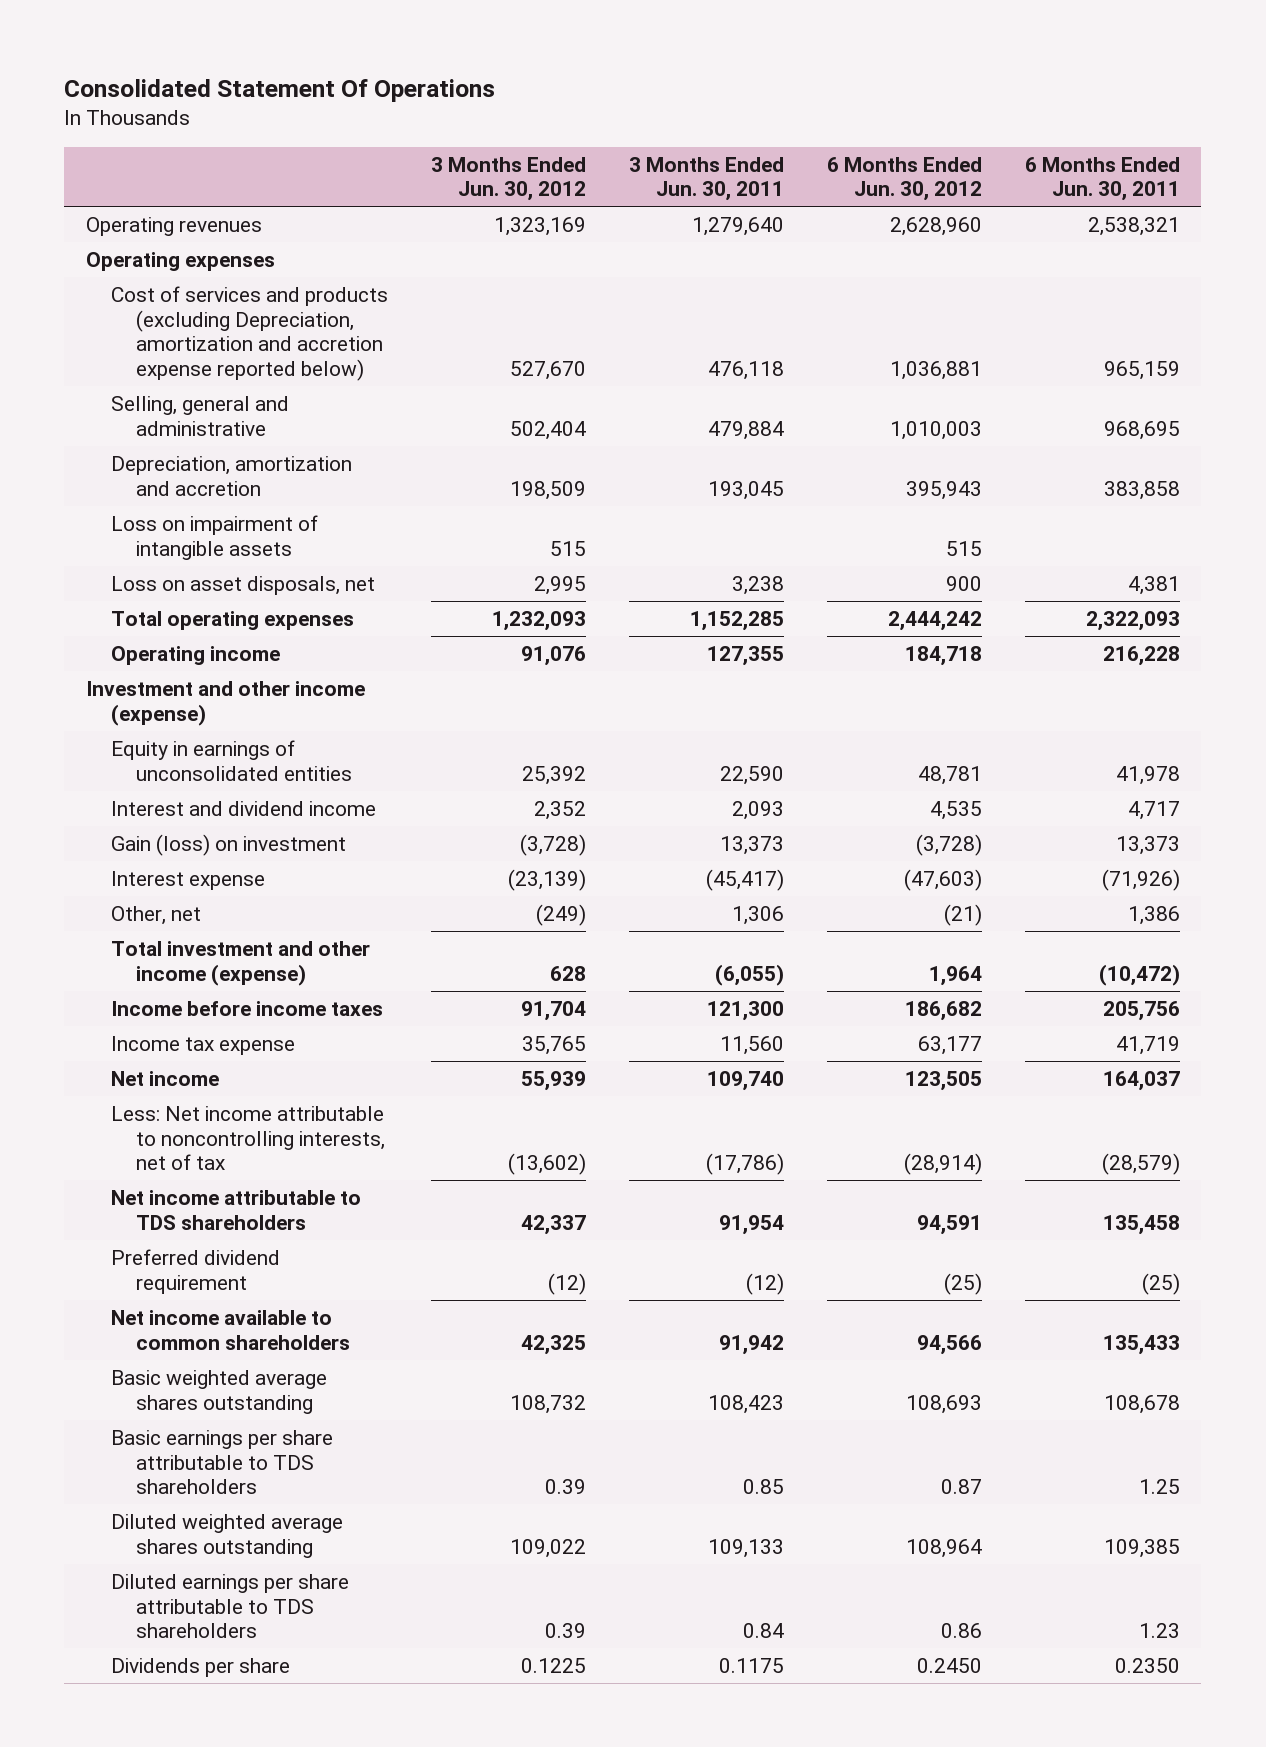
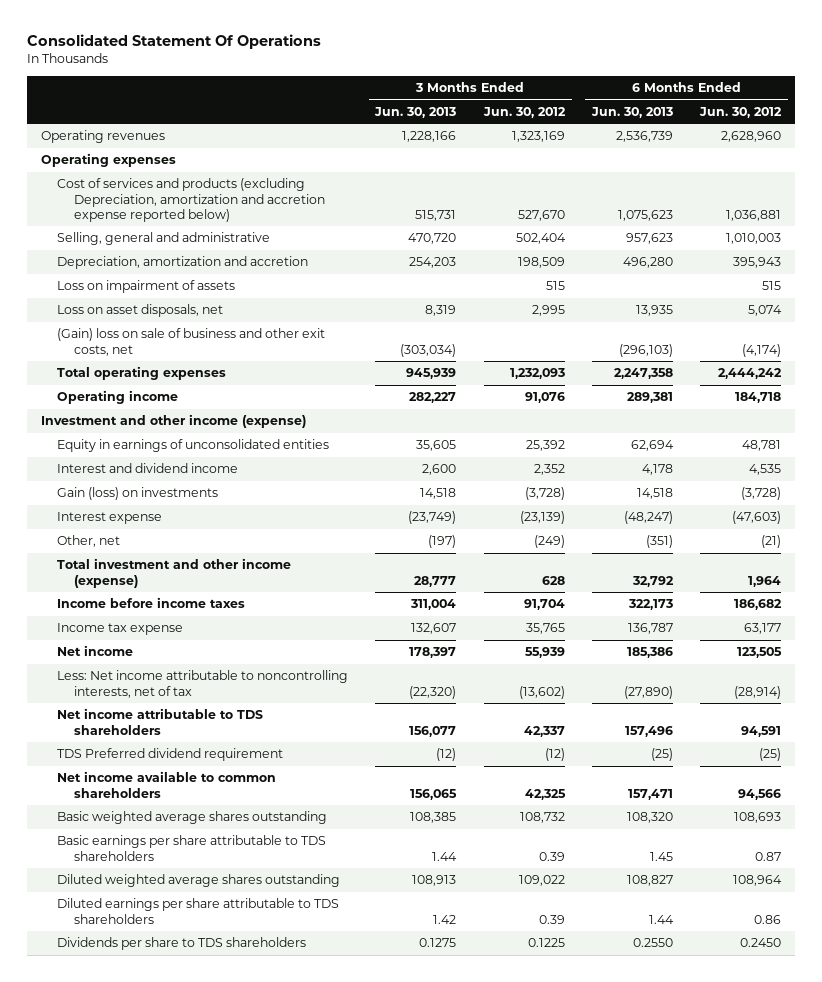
[628,156,784,202] 3 Months Ended Jun. 30, 2011 -> none
[1024,156,1180,202] 6 Months Ended Jun. 30, 2011 -> none
none -> [374,106,457,118] Jun. 30, 2013
none -> [591,106,674,118] Jun. 30, 2013
[110,515,318,560] Loss on impairment of intangible assets -> [57,280,236,294] Loss on impairment of assets
[945,576,982,592] 900 -> [748,305,783,317] 5,074
none -> [57,328,326,356] (Gain) loss on sale of business and other exit costs, net
[110,834,346,857] Gain (loss) on investment -> [57,487,219,501] Gain (loss) on investments
[110,1249,280,1294] Preferred dividend requirement -> [57,748,284,762] TDS Preferred dividend requirement
[110,1658,290,1678] Dividends per share -> [57,937,307,951] Dividends per share to TDS shareholders

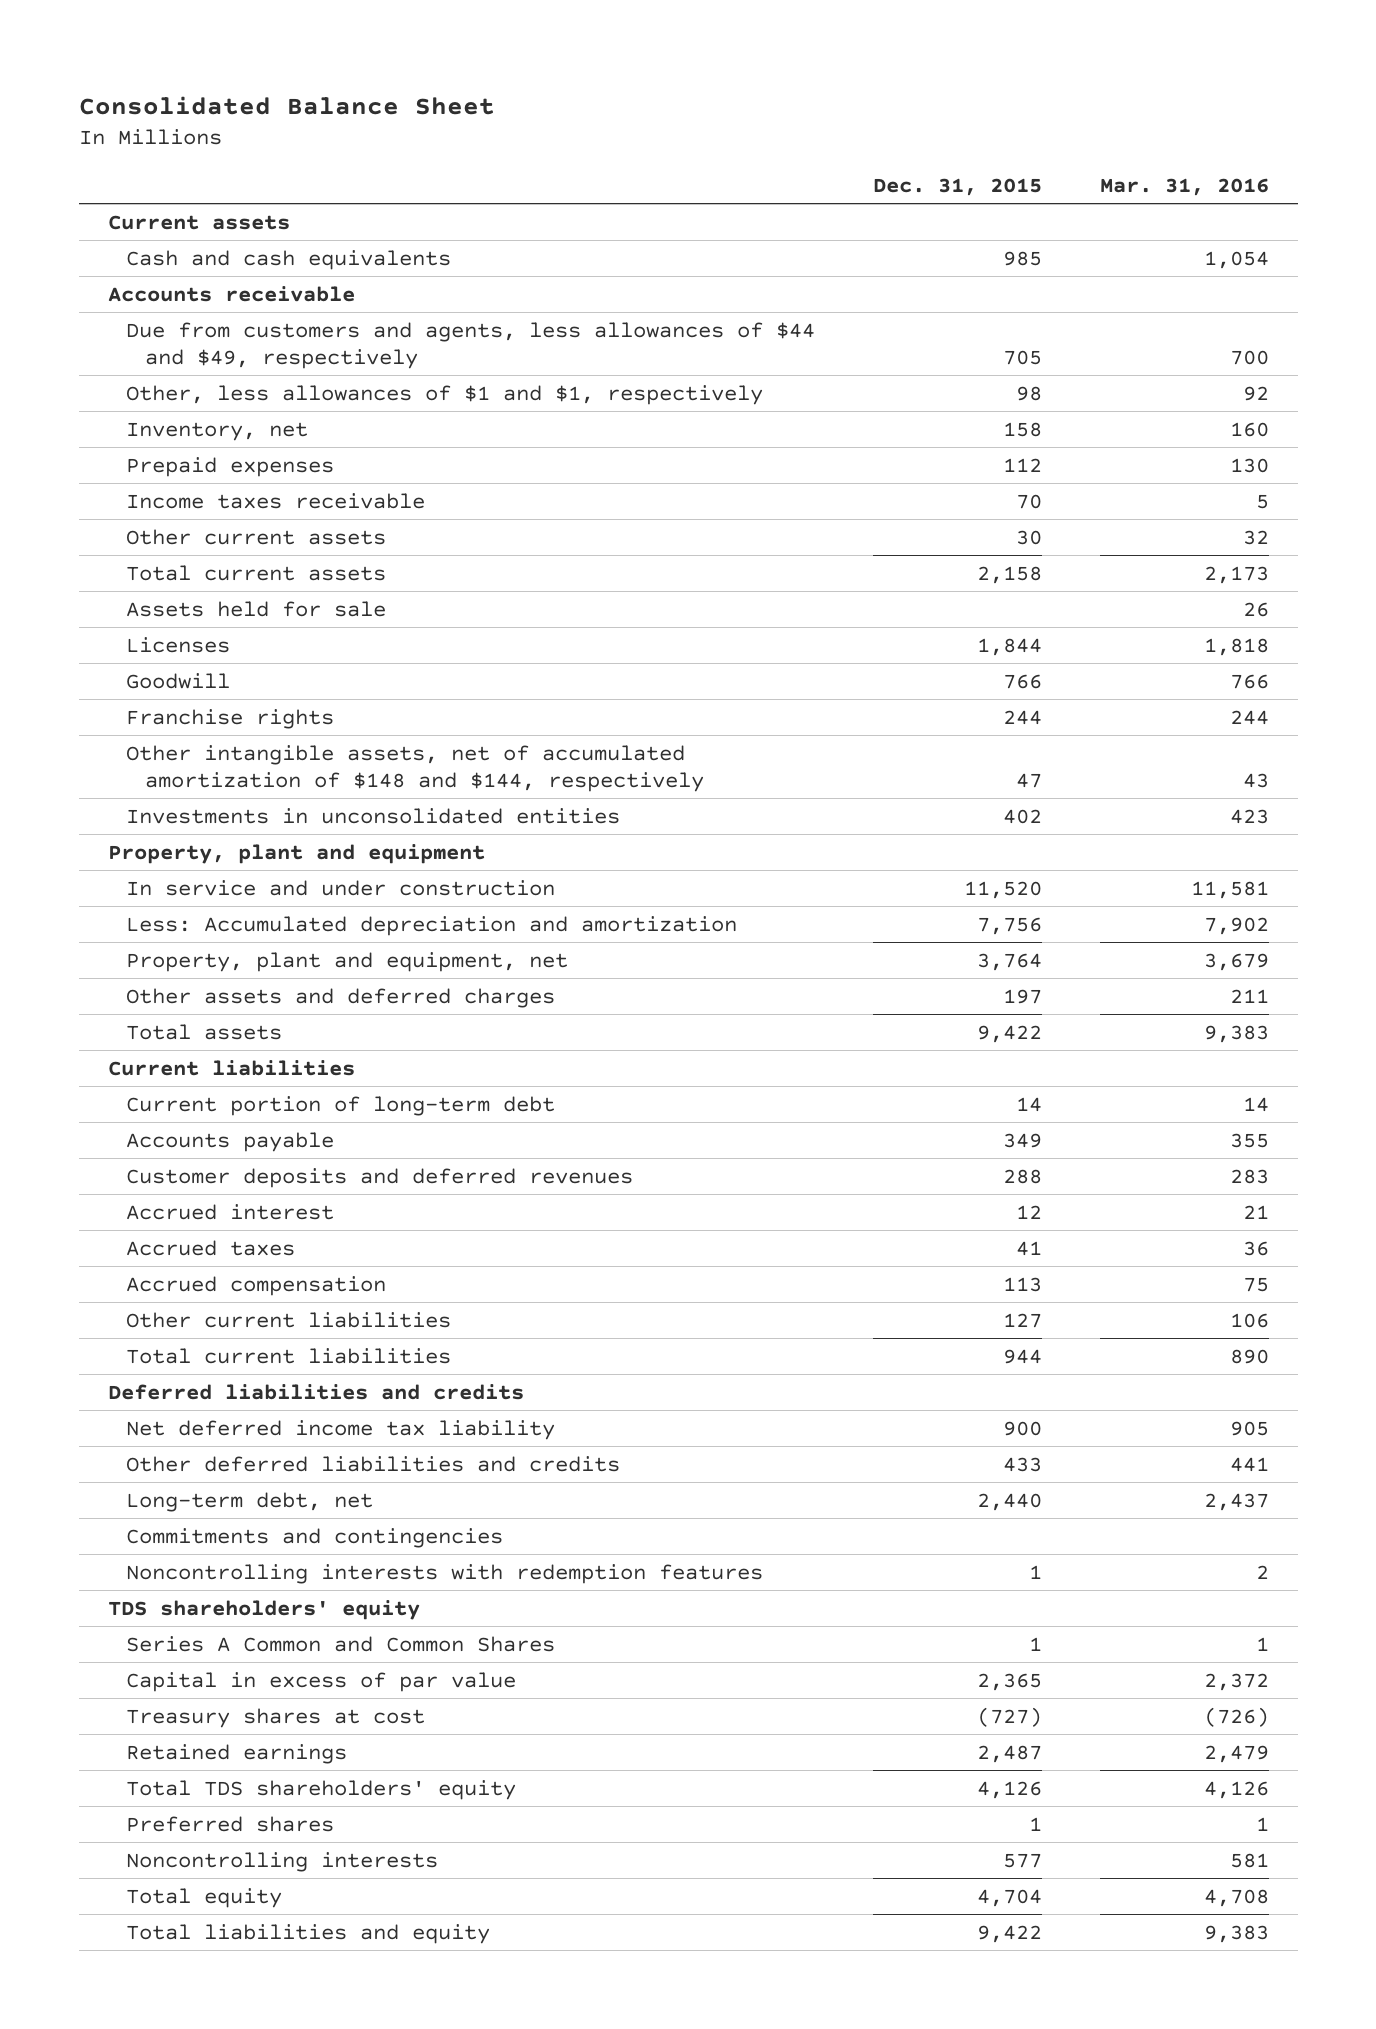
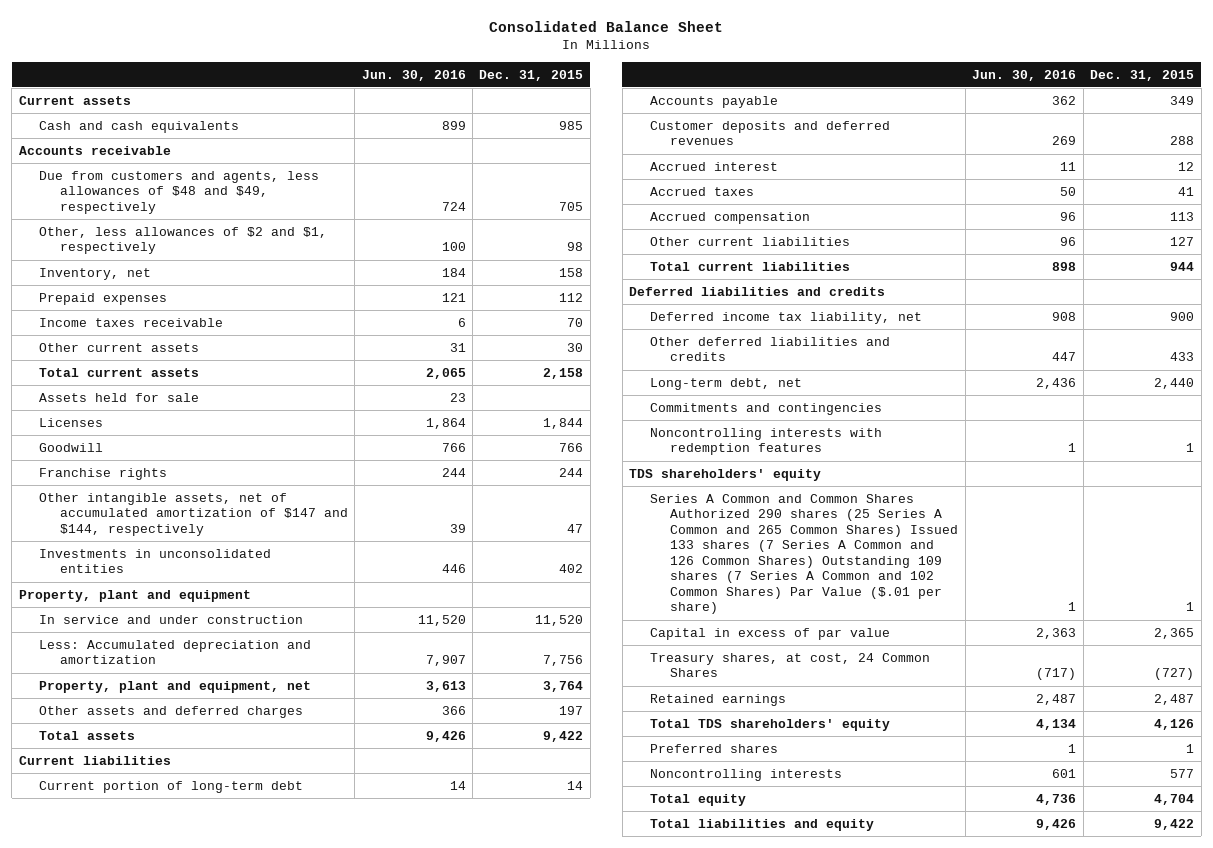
[1099,177,1269,196] Mar. 31, 2016 -> none
none -> [361,69,466,81] Jun. 30, 2016
[126,321,816,369] Due from customers and agents, less allowances of $44 and $49, respectively -> [39,170,320,214] Due from customers and agents, less allowances of $48 and $49, respectively
[126,384,764,405] Other, less allowances of $1 and $1, respectively -> [39,226,328,255] Other, less allowances of $2 and $1, respectively
[126,744,705,792] Other intangible assets, net of accumulated amortization of $148 and $144, respectively -> [39,492,348,536] Other intangible assets, net of accumulated amortization of $147 and $144, respectively
[126,1419,556,1440] Net deferred income tax liability -> [649,311,922,324] Deferred income tax liability, net
[126,1635,556,1652] Series A Common and Common Shares -> [649,493,959,615] Series A Common and Common Shares Authorized 290 shares (25 Series A Common and 265 Common Shares) Issued 133 shares (7 Series A Common and 126 Common Shares) Outstanding 109 shares (7 Series A Common and 102 Common Shares) Par Value ($.01 per share)
[126,1707,426,1728] Treasury shares at cost -> [649,652,930,678] Treasury shares, at cost, 24 Common Shares

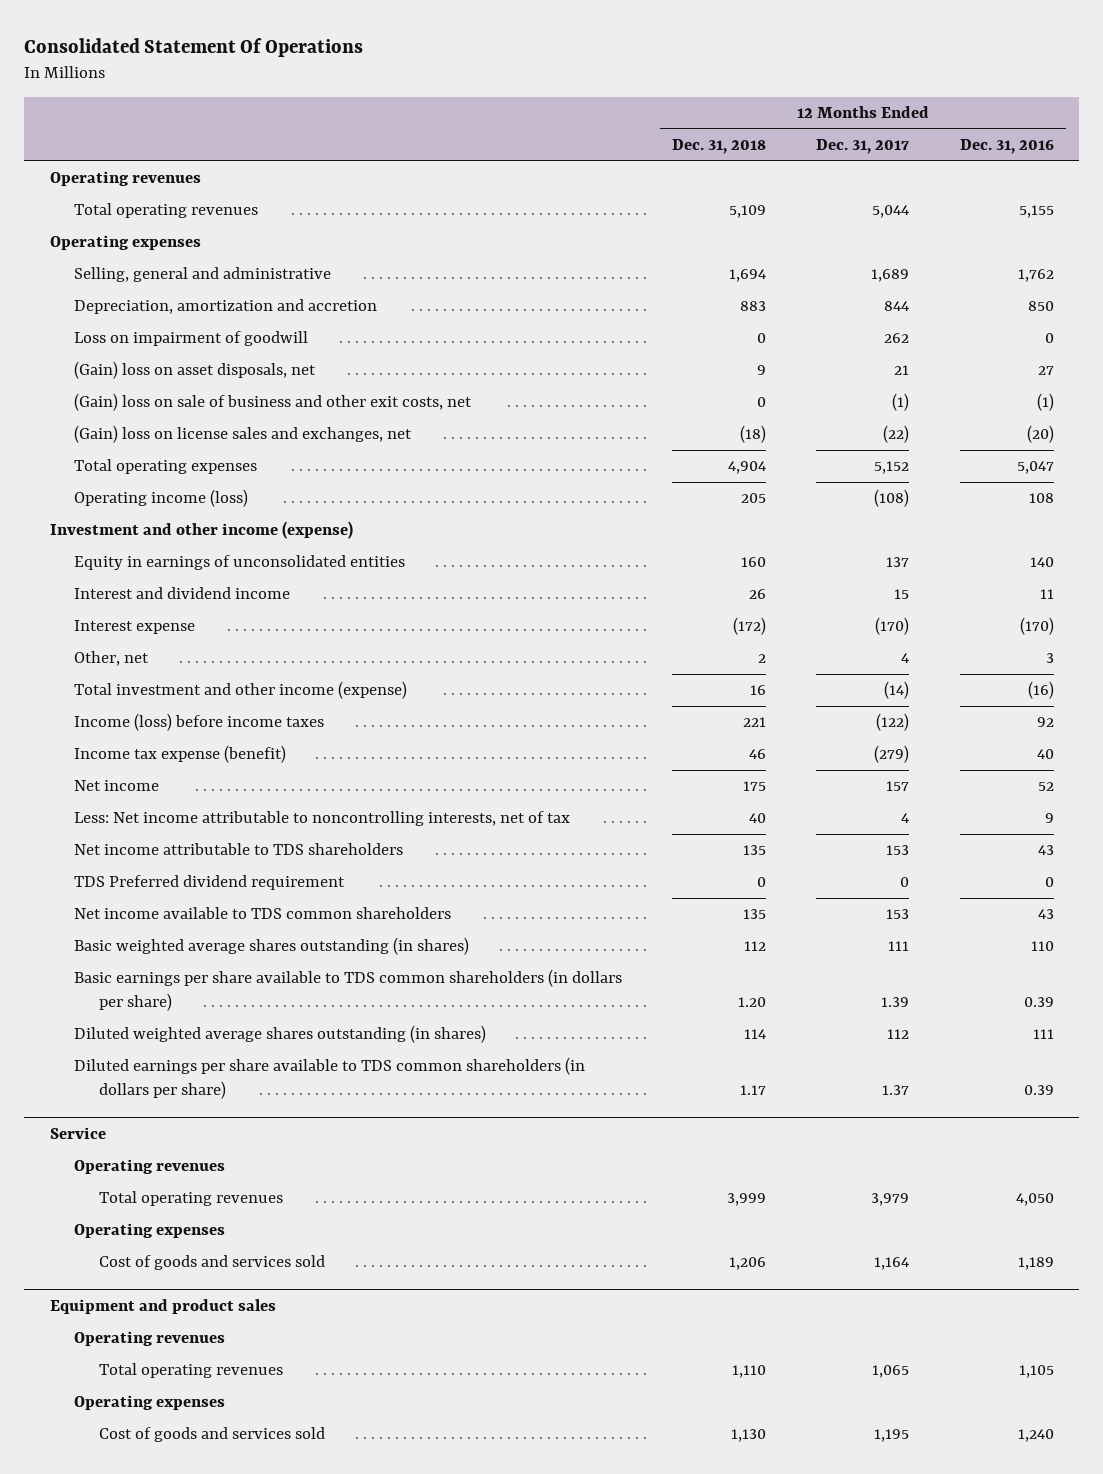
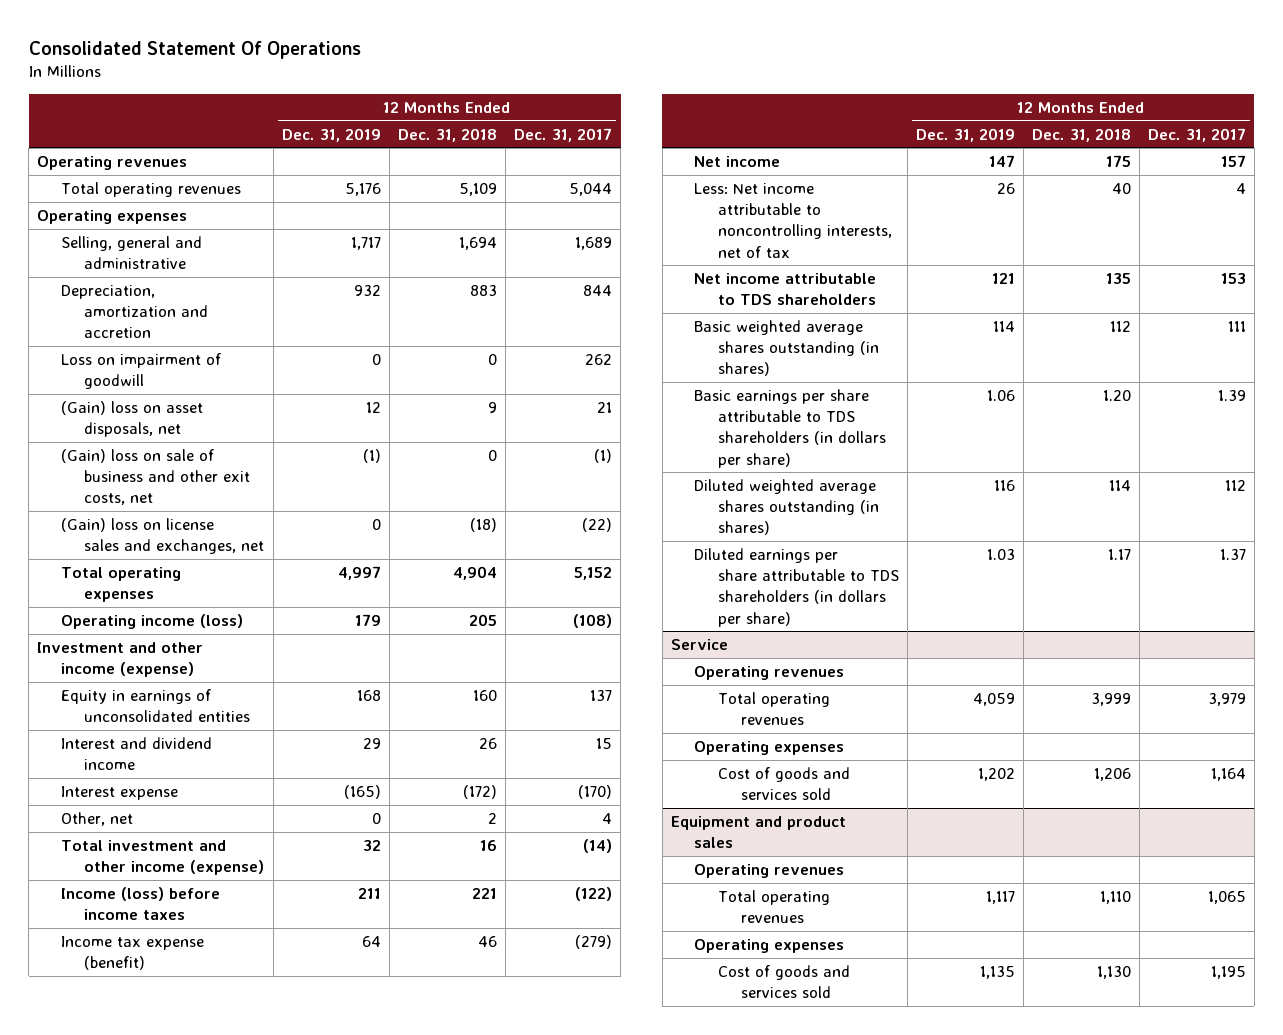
[959,138,1054,154] Dec. 31, 2016 -> none
none -> [282,127,382,142] Dec. 31, 2019
[74,875,346,891] TDS Preferred dividend requirement -> none
[74,907,452,920] Net income available to TDS common shareholders -> none
[74,969,623,1012] Basic earnings per share available to TDS common shareholders (in dollars per share) -> [694,388,886,468] Basic earnings per share attributable to TDS shareholders (in dollars per share)
[74,1057,586,1100] Diluted earnings per share available to TDS common shareholders (in dollars per share) -> [694,547,899,627] Diluted earnings per share attributable to TDS shareholders (in dollars per share)

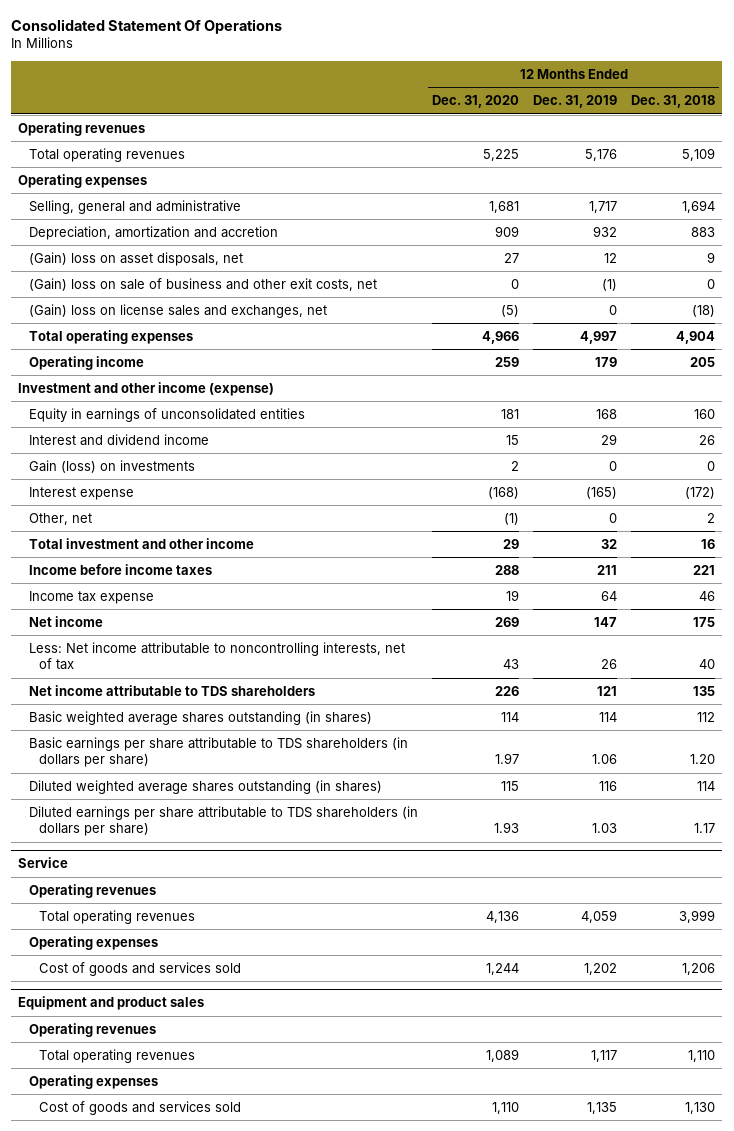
[514,127,613,142] Dec. 31, 2017 -> none
none -> [431,95,519,109] Dec. 31, 2020
[60,352,221,390] Loss on impairment of goodwill -> none
[60,613,243,629] Operating income (loss) -> [28,355,144,370] Operating income
none -> [28,459,195,473] Gain (loss) on investments
[60,839,265,876] Total investment and other income (expense) -> [28,537,254,549] Total investment and other income
[60,886,220,921] Income (loss) before income taxes -> [28,563,212,575] Income before income taxes
[60,935,204,971] Income tax expense (benefit) -> [28,590,154,604] Income tax expense

